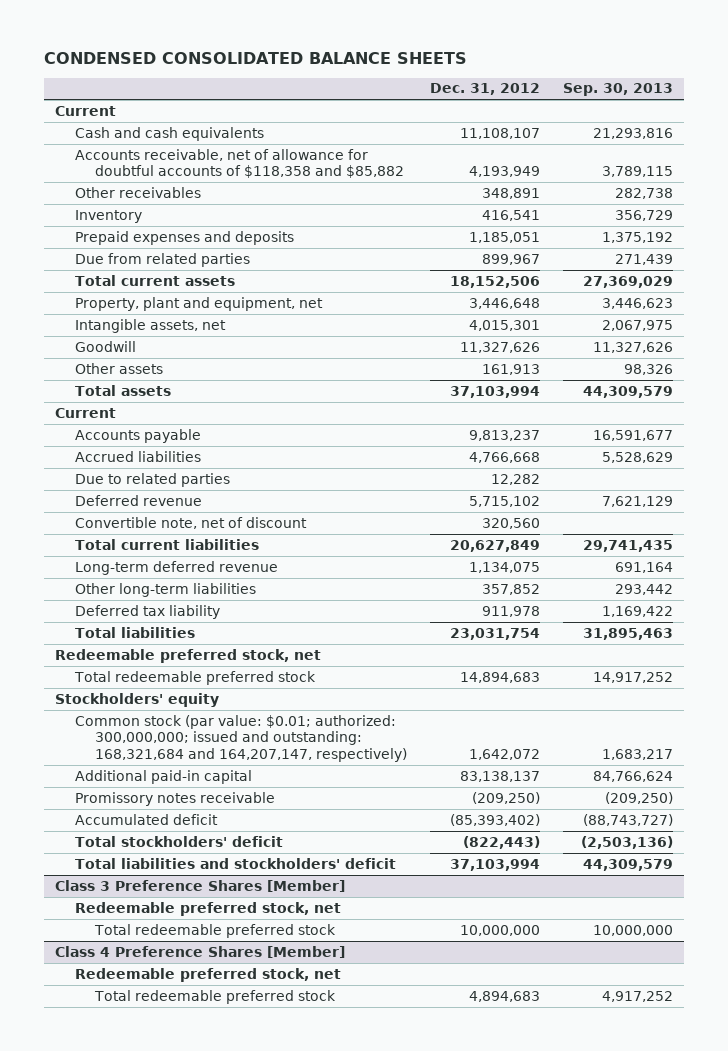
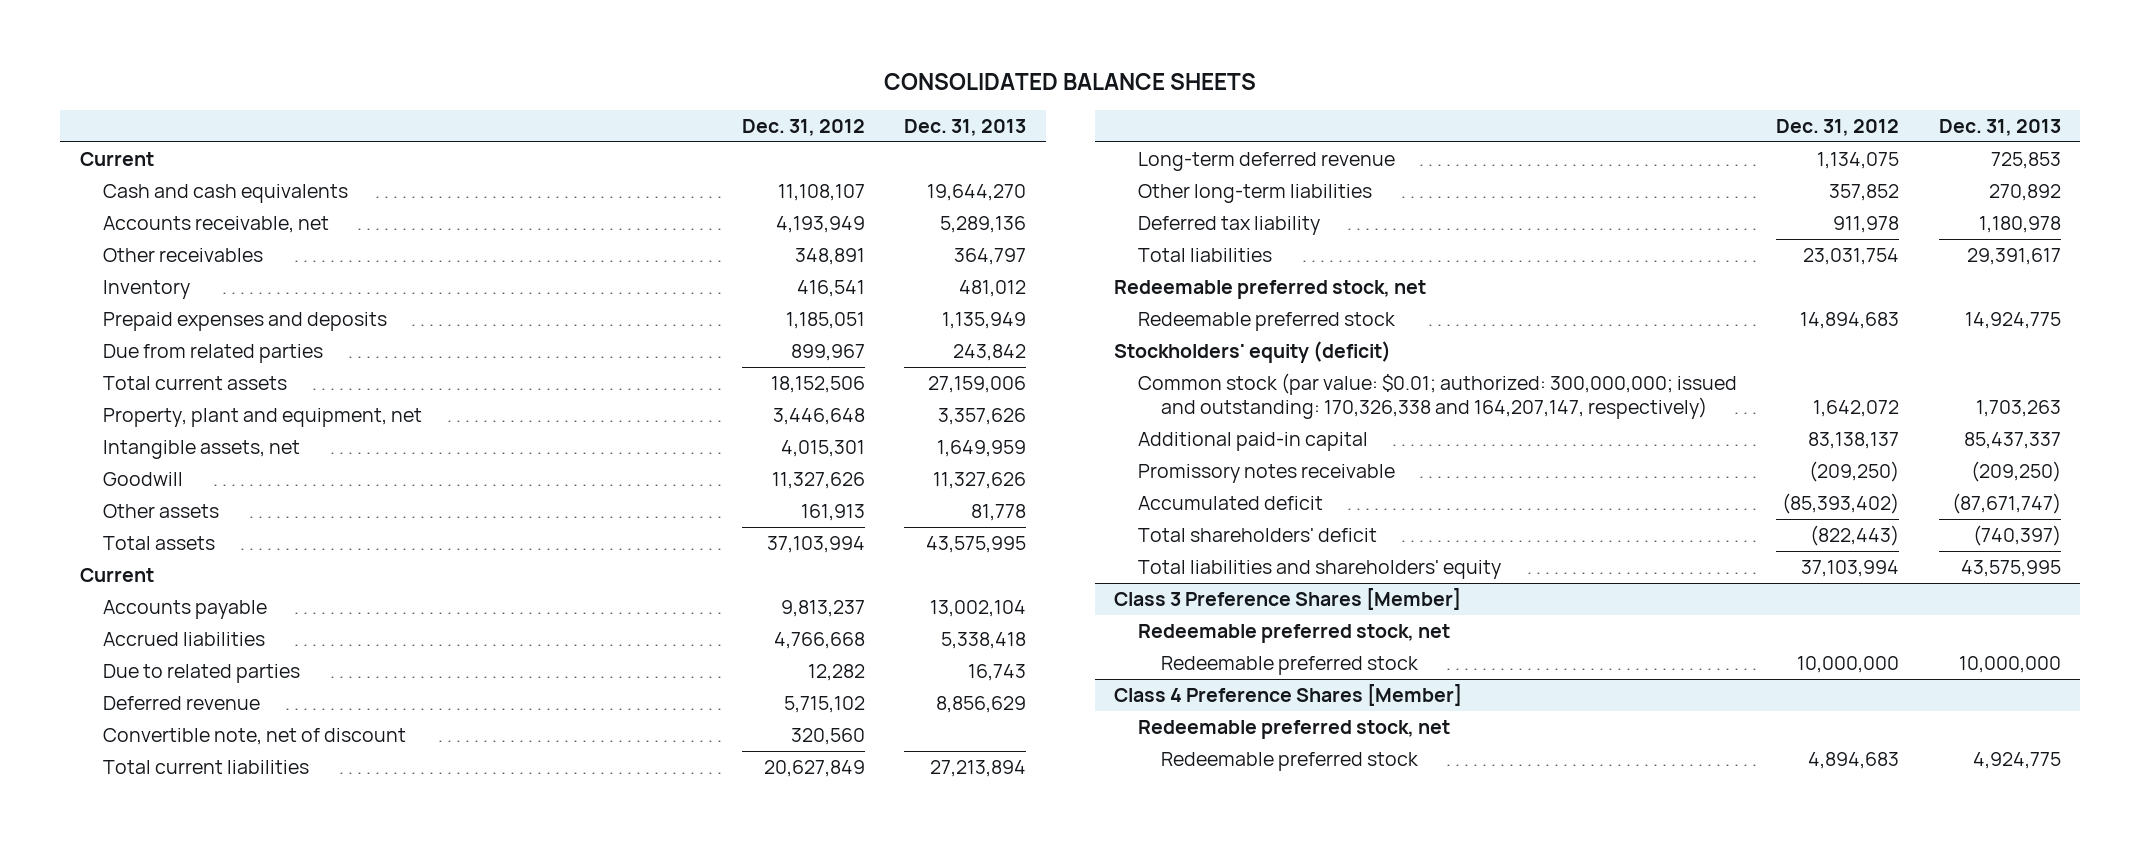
[43,52,467,65] CONDENSED CONSOLIDATED BALANCE SHEETS -> [884,73,1257,91] CONSOLIDATED BALANCE SHEETS
[562,83,673,97] Sep. 30, 2013 -> none
none -> [904,118,1027,136] Dec. 31, 2013
[74,148,404,179] Accounts receivable, net of allowance for doubtful accounts of $118,358 and $85,882 -> [103,216,330,234] Accounts receivable, net
[73,670,316,685] Total redeemable preferred stock -> [1137,312,1396,332] Redeemable preferred stock
[55,692,220,707] Stockholders' equity -> [1114,341,1392,364] Stockholders' equity (deficit)
[74,714,407,762] Common stock (par value: $0.01; authorized: 300,000,000; issued and outstanding: 168,321,684 and 164,207,147, respectively) -> [1137,373,1737,420] Common stock (par value: $0.01; authorized: 300,000,000; issued and outstanding: 170,326,338 and 164,207,147, respectively)
[74,835,283,847] Total stockholders' deficit -> [1137,528,1377,543] Total shareholders' deficit
[74,857,396,869] Total liabilities and stockholders' deficit -> [1137,560,1501,580] Total liabilities and shareholders' equity
[93,923,336,938] Total redeemable preferred stock -> [1161,656,1420,676] Redeemable preferred stock
[93,989,336,1004] Total redeemable preferred stock -> [1161,752,1420,772] Redeemable preferred stock

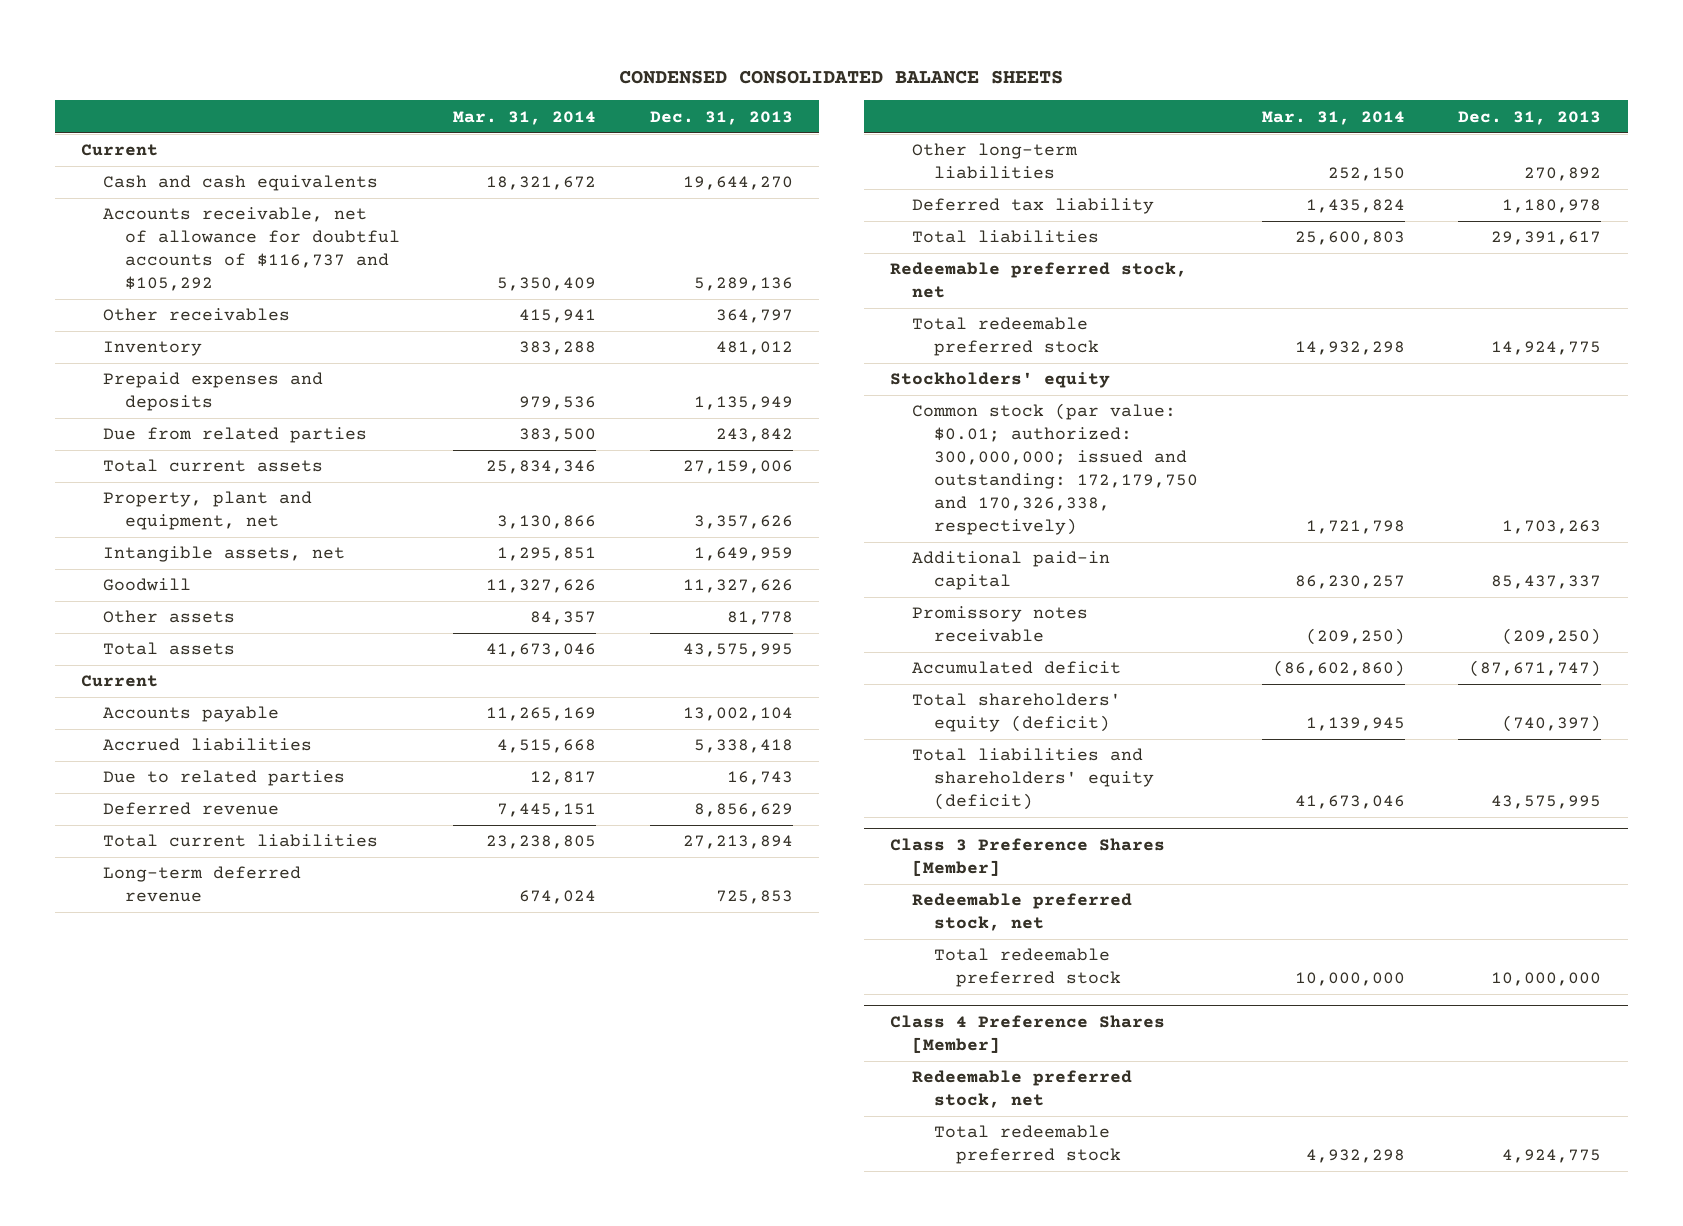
[884,73,1257,91] CONSOLIDATED BALANCE SHEETS -> [619,69,1064,84] CONDENSED CONSOLIDATED BALANCE SHEETS
[741,118,865,136] Dec. 31, 2012 -> none
none -> [453,110,597,125] Mar. 31, 2014
[103,216,330,234] Accounts receivable, net -> [103,207,401,292] Accounts receivable, net of allowance for doubtful accounts of $116,737 and $105,292
[103,728,407,746] Convertible note, net of discount -> none
[1137,312,1396,332] Redeemable preferred stock -> [912,317,1099,357] Total redeemable preferred stock
[1114,341,1392,364] Stockholders' equity (deficit) -> [890,372,1111,389] Stockholders' equity
[1137,373,1737,420] Common stock (par value: $0.01; authorized: 300,000,000; issued and outstanding: 170,326,338 and 164,207,147, respectively) -> [912,403,1198,536] Common stock (par value: $0.01; authorized: 300,000,000; issued and outstanding: 172,179,750 and 170,326,338, respectively)
[1137,528,1377,543] Total shareholders' deficit -> [912,693,1122,733] Total shareholders' equity (deficit)
[1137,560,1501,580] Total liabilities and shareholders' equity -> [912,748,1154,811] Total liabilities and shareholders' equity (deficit)
[1161,656,1420,676] Redeemable preferred stock -> [933,948,1121,988] Total redeemable preferred stock
[1161,752,1420,772] Redeemable preferred stock -> [933,1125,1121,1165] Total redeemable preferred stock

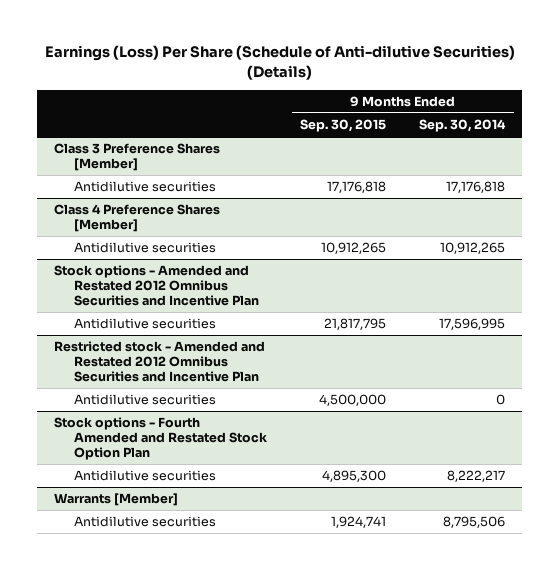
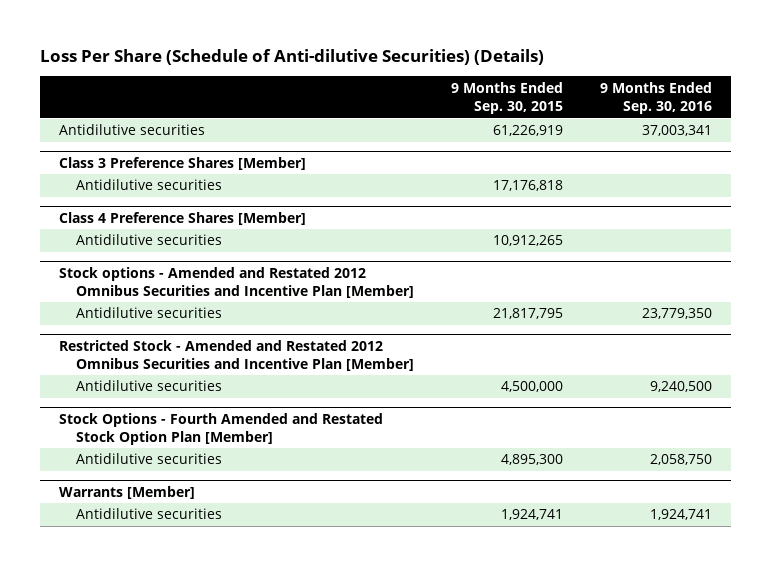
[44,45,515,80] Earnings (Loss) Per Share (Schedule of Anti-dilutive Securities) (Details) -> [40,49,545,66] Loss Per Share (Schedule of Anti-dilutive Securities) (Details)
[419,119,507,133] Sep. 30, 2014 -> none
none -> [600,81,713,115] 9 Months Ended Sep. 30, 2016
none -> [58,124,205,136] Antidilutive securities
[53,265,259,306] Stock options - Amended and Restated 2012 Omnibus Securities and Incentive Plan -> [58,266,415,298] Stock options - Amended and Restated 2012 Omnibus Securities and Incentive Plan [Member]
[53,341,265,382] Restricted stock - Amended and Restated 2012 Omnibus Securities and Incentive Plan -> [58,339,415,371] Restricted Stock - Amended and Restated 2012 Omnibus Securities and Incentive Plan [Member]
[53,417,267,460] Stock options - Fourth Amended and Restated Stock Option Plan -> [58,412,383,445] Stock Options - Fourth Amended and Restated Stock Option Plan [Member]

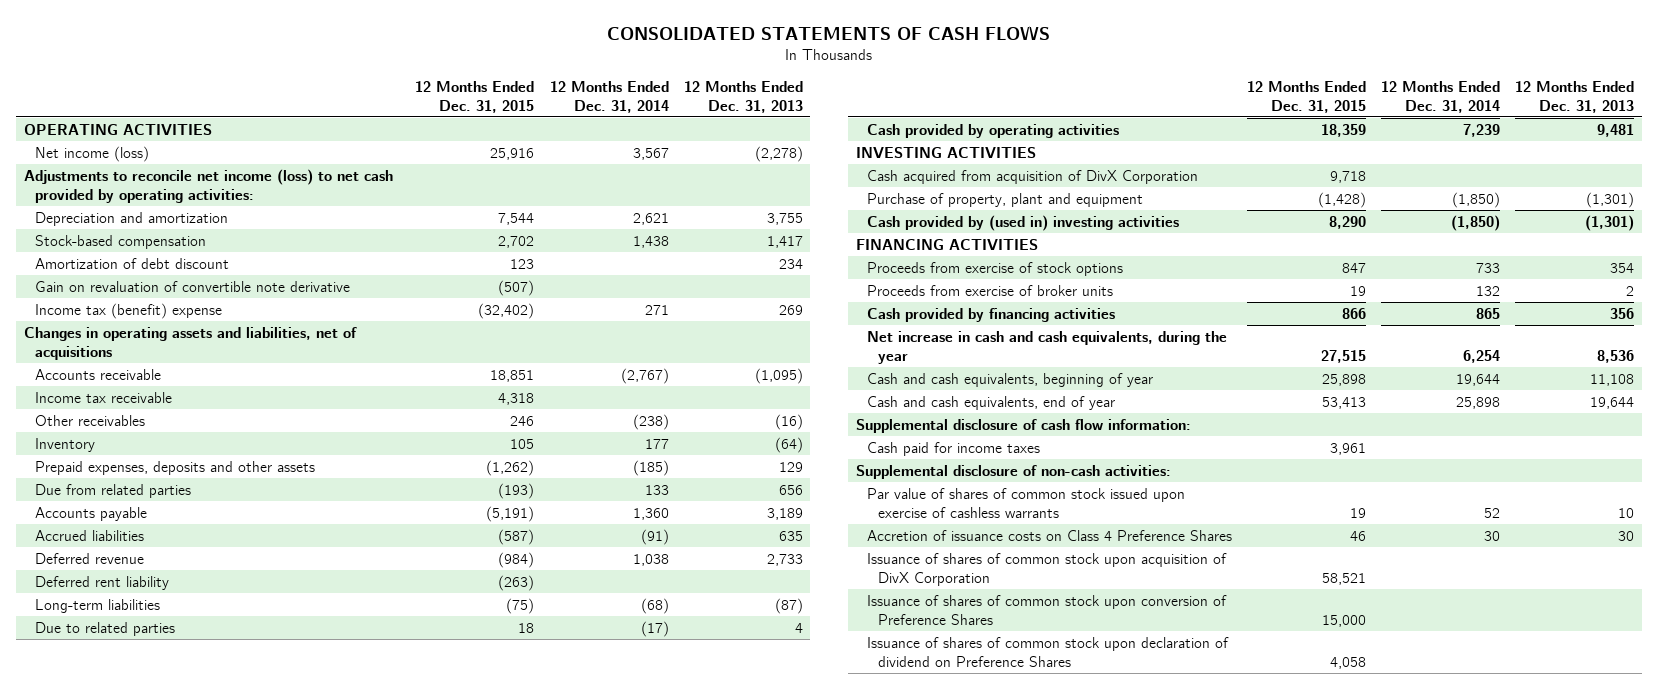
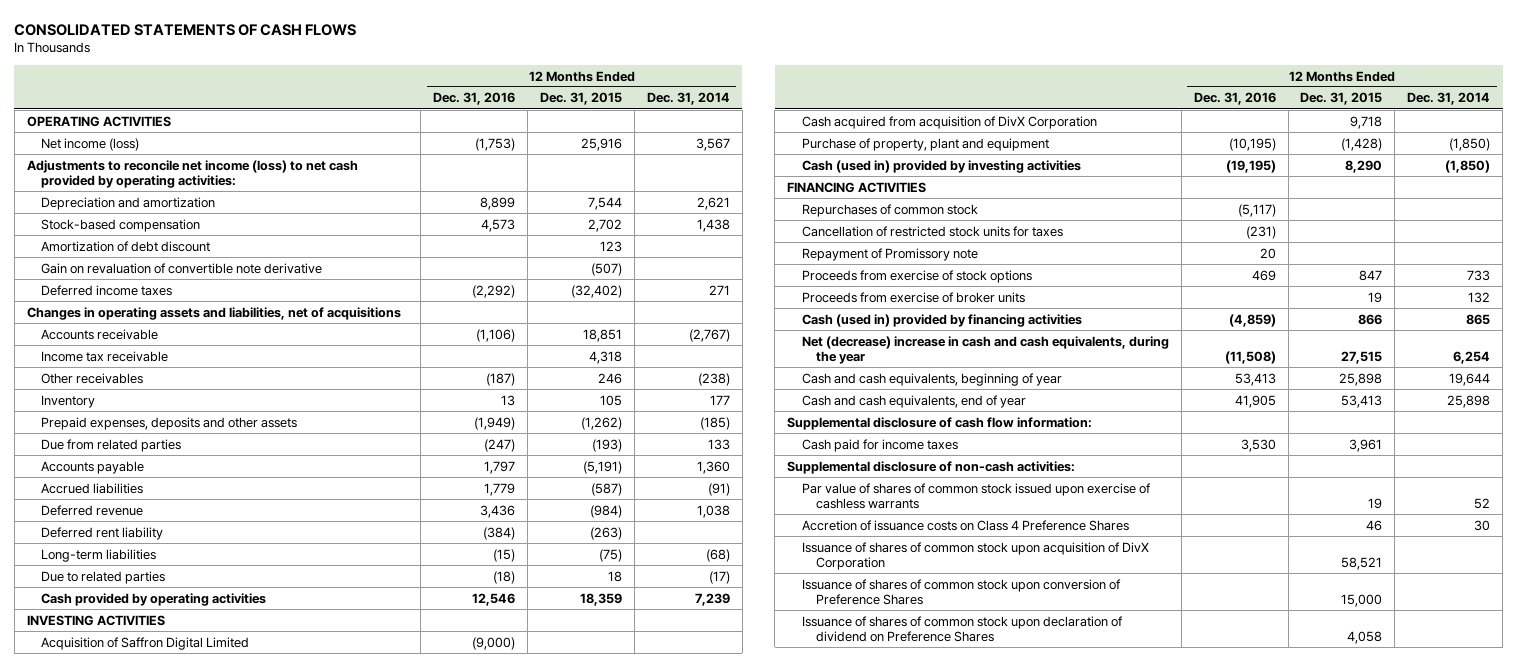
[683,80,803,113] 12 Months Ended Dec. 31, 2013 -> none
none -> [433,92,516,106] Dec. 31, 2016
[35,302,223,319] Income tax (benefit) expense -> [41,284,173,296] Deferred income taxes
none -> [41,636,250,650] Acquisition of Saffron Digital Limited
[866,214,1179,231] Cash provided by (used in) investing activities -> [801,159,1081,173] Cash (used in) provided by investing activities
none -> [801,203,978,217] Repurchases of common stock
none -> [801,225,1063,237] Cancellation of restricted stock units for taxes
none -> [801,247,978,261] Repayment of Promissory note
[866,307,1115,322] Cash provided by financing activities -> [801,313,1082,327] Cash (used in) provided by financing activities
[866,330,1227,364] Net increase in cash and cash equivalents, during the year -> [801,335,1169,364] Net (decrease) increase in cash and cash equivalents, during the year

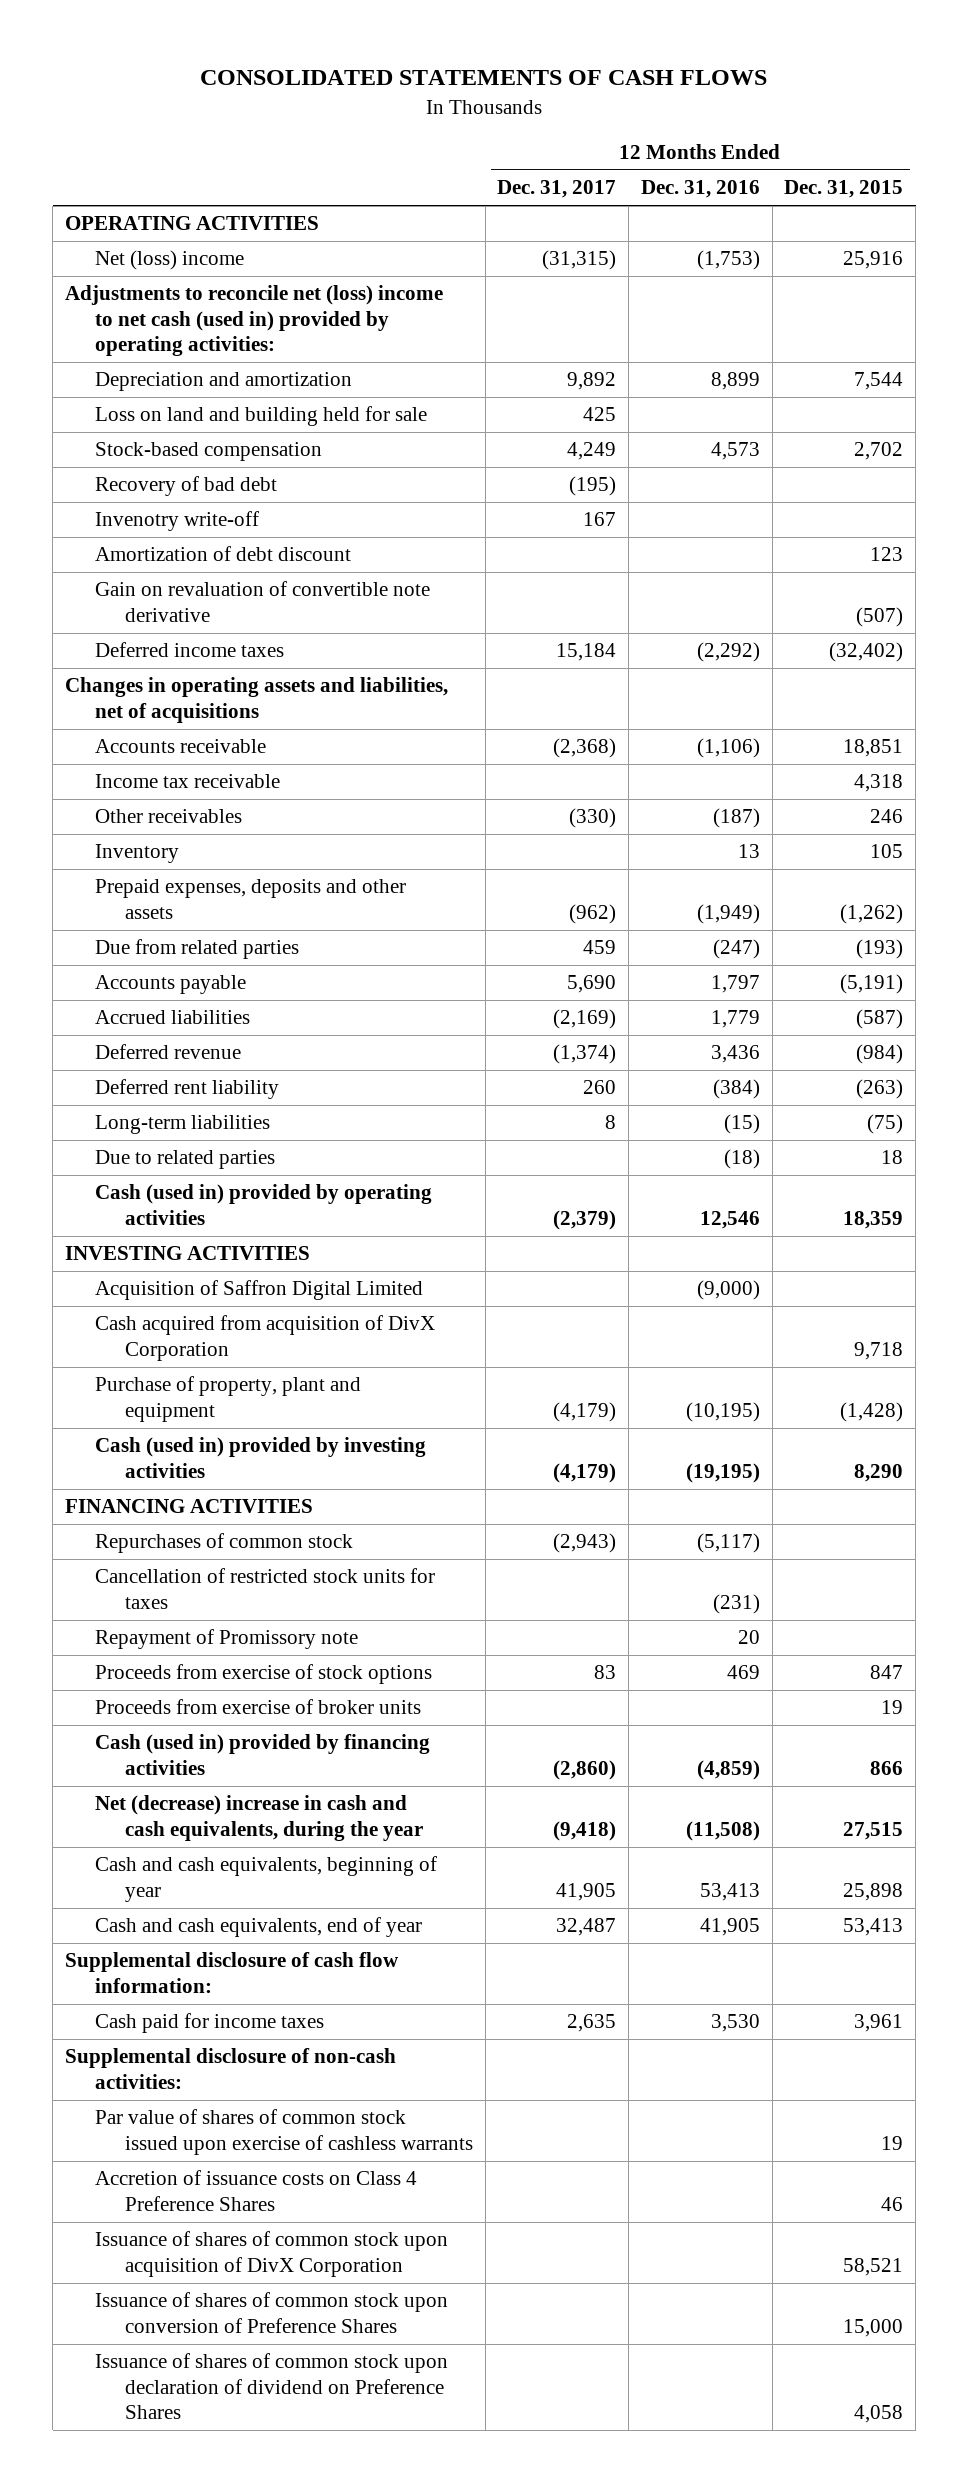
[646,92,730,106] Dec. 31, 2014 -> none
none -> [497,180,617,199] Dec. 31, 2017
[41,137,140,151] Net income (loss) -> [94,250,244,271] Net (loss) income
[26,159,358,188] Adjustments to reconcile net income (loss) to net cash provided by operating activities: -> [65,285,444,357] Adjustments to reconcile net (loss) income to net cash (used in) provided by operating activities:
none -> [94,406,427,427] Loss on land and building held for sale
none -> [94,476,277,497] Recovery of bad debt
none -> [94,511,259,532] Invenotry write-off
[41,592,267,606] Cash provided by operating activities -> [94,1184,432,1225] Cash (used in) provided by operating activities

